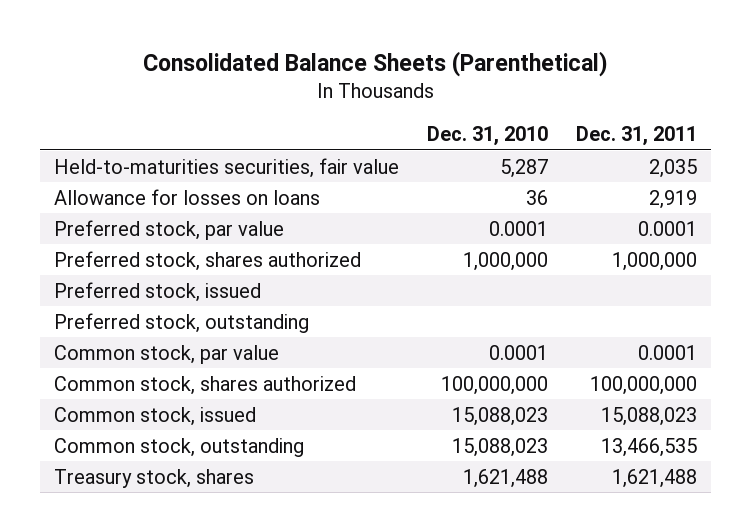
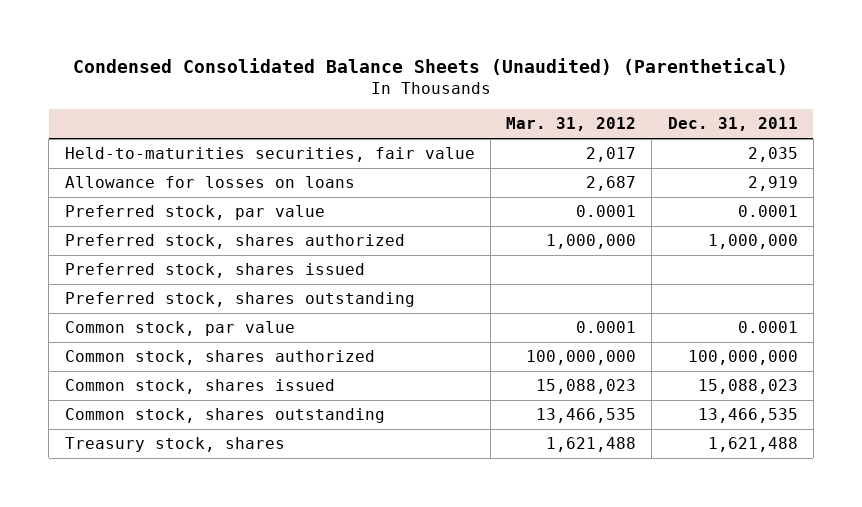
[142,51,608,78] Consolidated Balance Sheets (Parenthetical) -> [73,57,789,75] Condensed Consolidated Balance Sheets (Unaudited) (Parenthetical)
[427,126,549,147] Dec. 31, 2010 -> none
none -> [506,117,637,132] Mar. 31, 2012
[53,281,261,302] Preferred stock, issued -> [64,263,365,279] Preferred stock, shares issued
[53,312,309,333] Preferred stock, outstanding -> [64,292,415,308] Preferred stock, shares outstanding
[53,406,256,426] Common stock, issued -> [64,379,335,395] Common stock, shares issued
[53,437,304,457] Common stock, outstanding -> [64,408,385,424] Common stock, shares outstanding

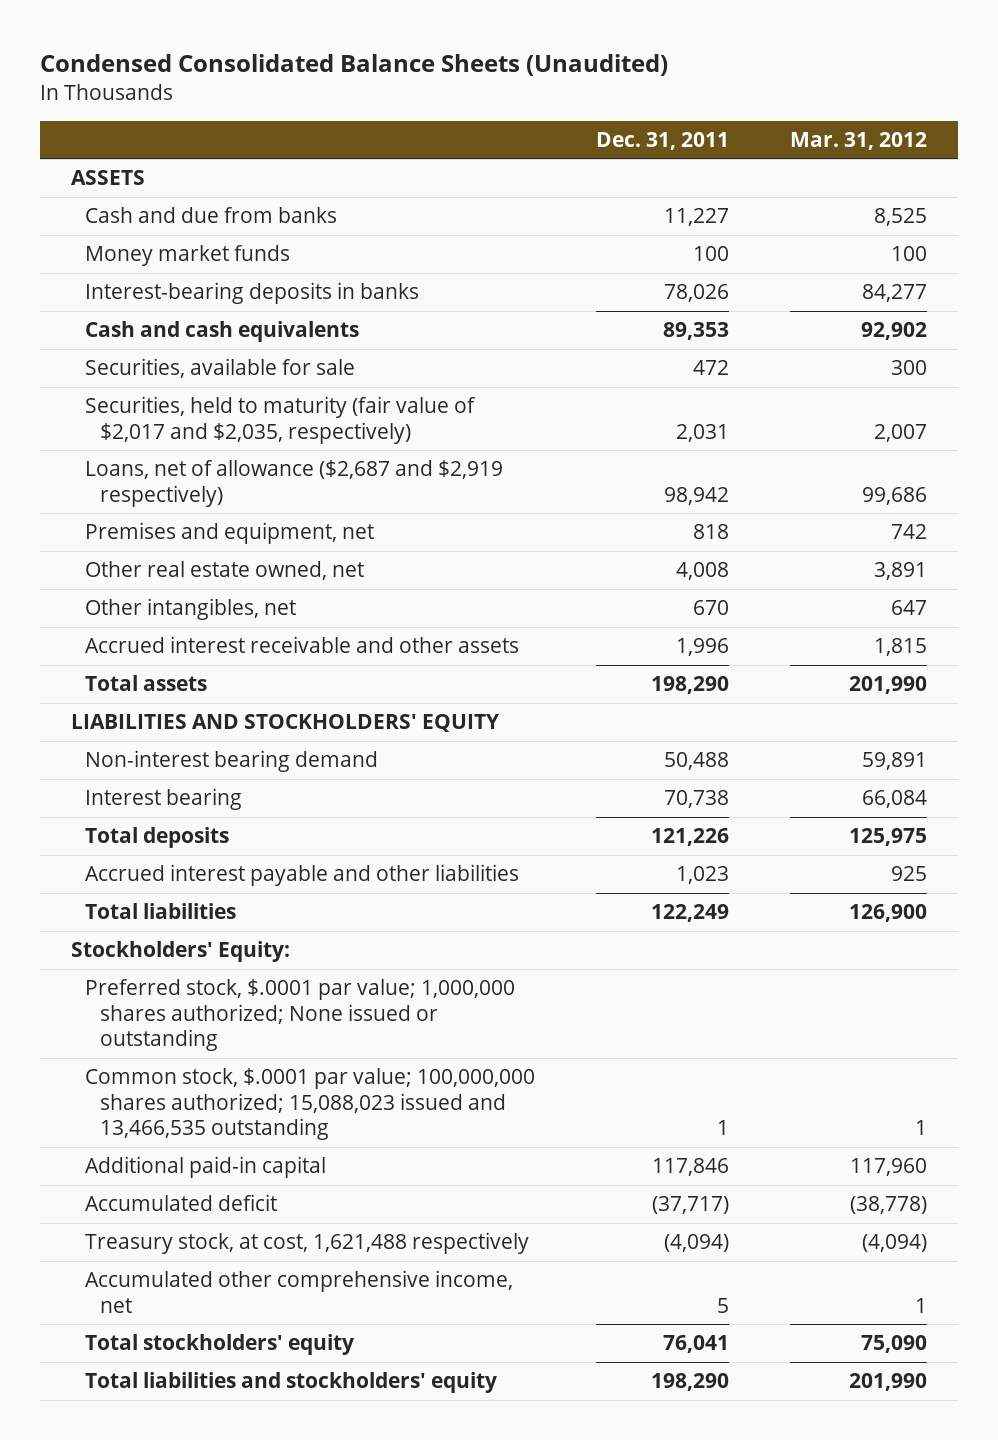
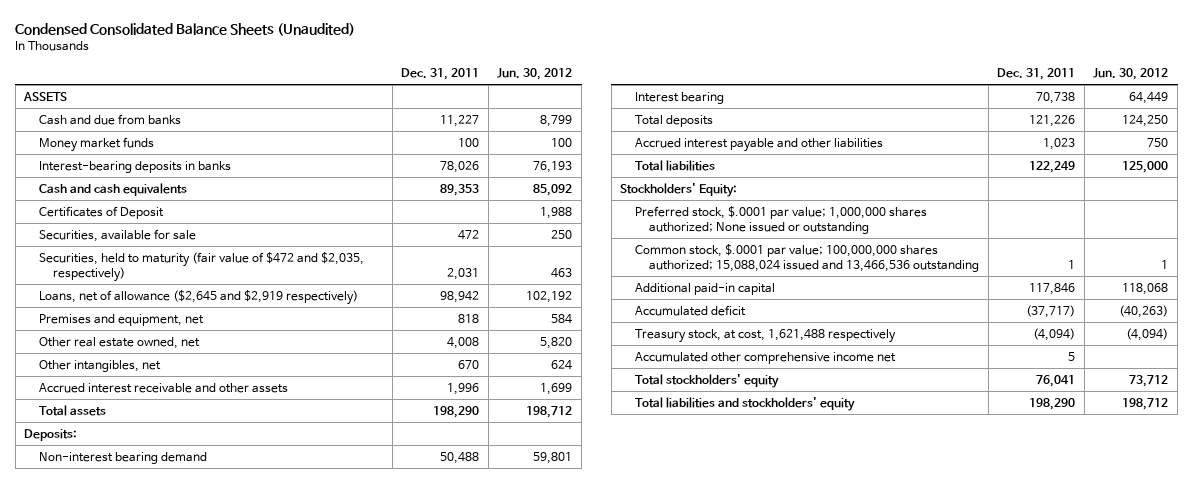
[790,131,928,150] Mar. 31, 2012 -> none
none -> [497,68,573,81] Jun. 30, 2012
none -> [38,205,164,219] Certificates of Deposit
[85,396,477,444] Securities, held to maturity (fair value of $2,017 and $2,035, respectively) -> [38,251,364,282] Securities, held to maturity (fair value of $472 and $2,035, respectively)
[85,460,504,507] Loans, net of allowance ($2,687 and $2,919 respectively) -> [38,289,358,305] Loans, net of allowance ($2,645 and $2,919 respectively)
[70,714,500,733] LIABILITIES AND STOCKHOLDERS' EQUITY -> none
none -> [24,428,78,441] Deposits:
[85,1068,536,1141] Common stock, $.0001 par value; 100,000,000 shares authorized; 15,088,023 issued and 13,466,535 outstanding -> [634,243,979,272] Common stock, $.0001 par value; 100,000,000 shares authorized; 15,088,024 issued and 13,466,536 outstanding
[85,1270,514,1313] Accumulated other comprehensive income, net -> [634,351,896,364] Accumulated other comprehensive income net

